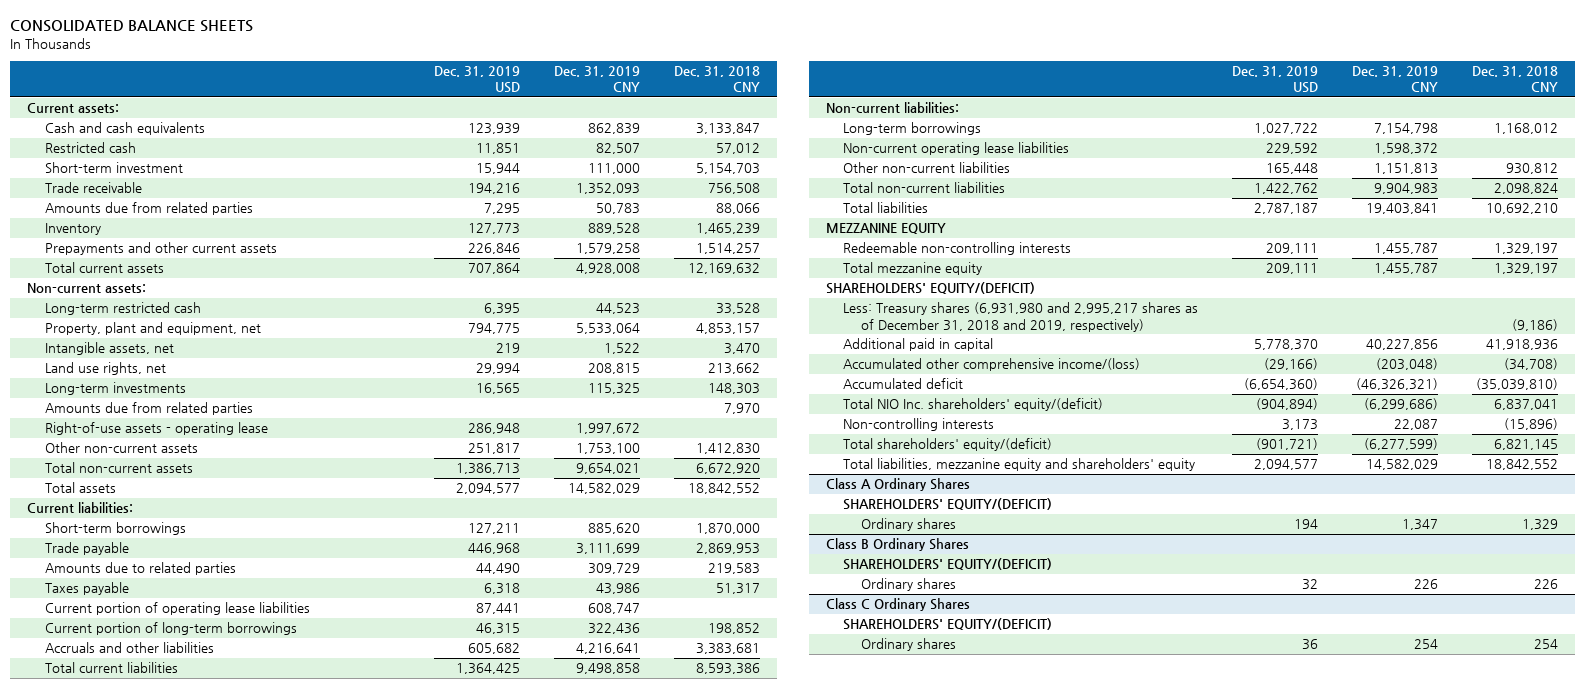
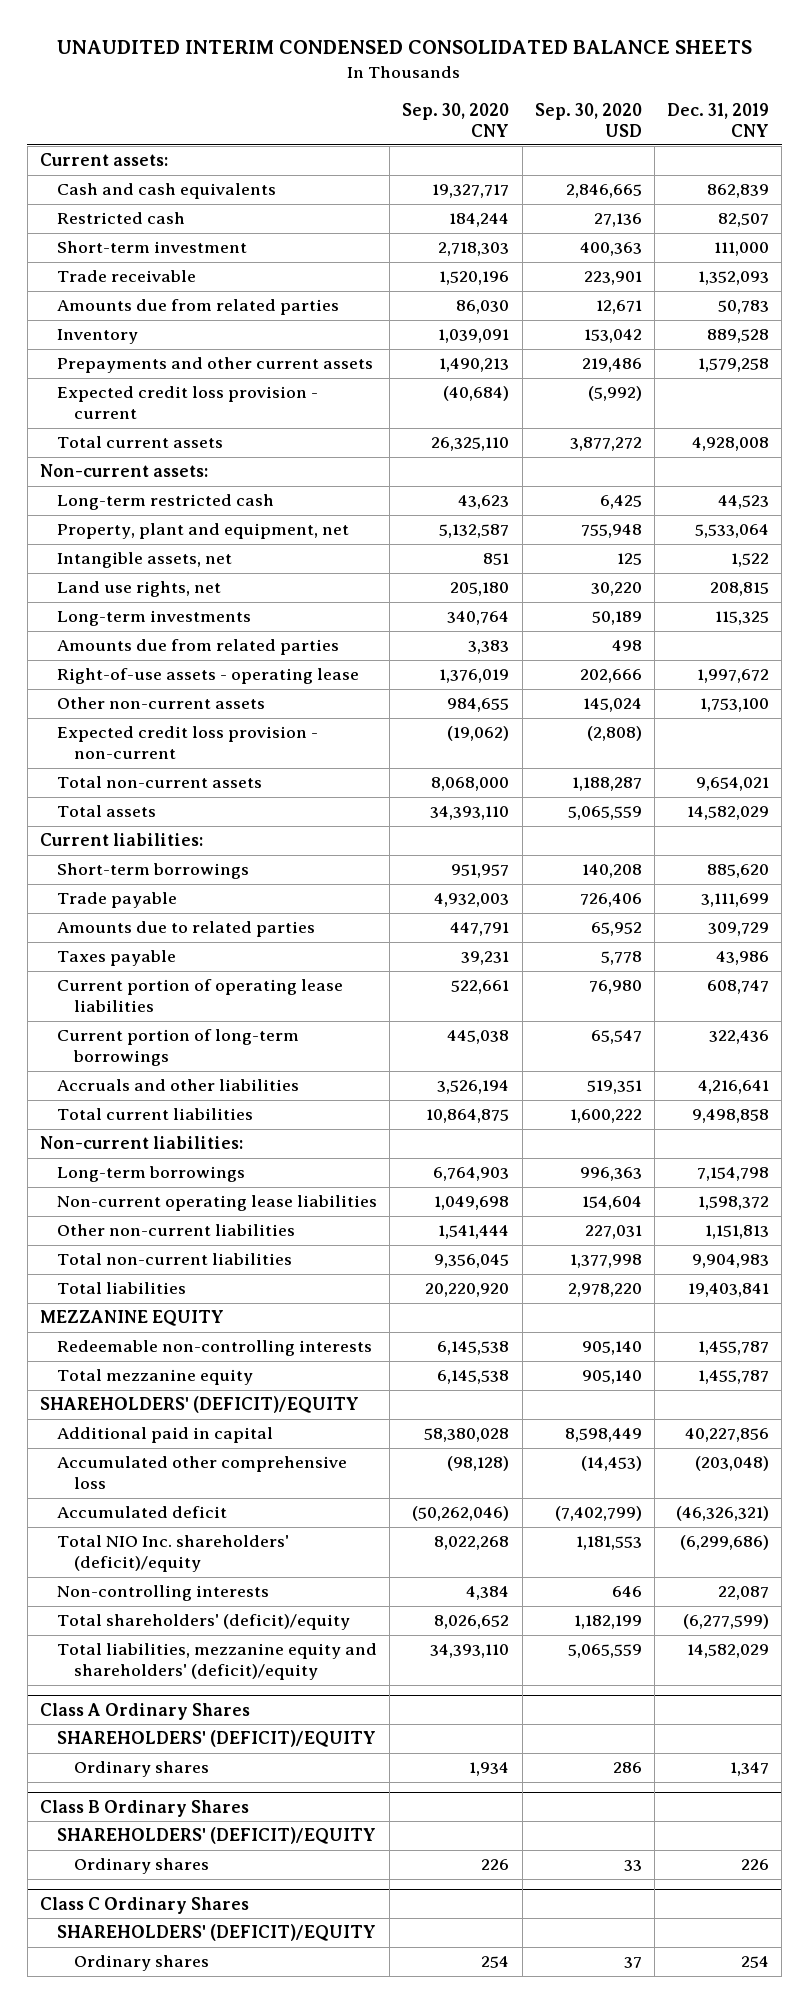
[10,20,254,33] CONSOLIDATED BALANCE SHEETS -> [57,40,753,55] UNAUDITED INTERIM CONDENSED CONSOLIDATED BALANCE SHEETS
[433,66,520,94] Dec. 31, 2019 USD -> none
[673,66,760,93] Dec. 31, 2018 CNY -> none
none -> [402,102,510,137] Sep. 30, 2020 CNY
none -> [534,102,642,137] Sep. 30, 2020 USD
none -> [57,386,319,420] Expected credit loss provision - current
none -> [57,726,319,760] Expected credit loss provision - non-current
[843,302,1199,332] Less: Treasury shares (6,931,980 and 2,995,217 shares as of December 31, 2018 and 2019, respectively) -> none
[825,282,1035,295] SHAREHOLDERS' EQUITY/(DEFICIT) -> [39,1396,359,1414] SHAREHOLDERS' (DEFICIT)/EQUITY
[843,358,1141,372] Accumulated other comprehensive income/(loss) -> [57,1456,348,1490] Accumulated other comprehensive loss
[843,398,1104,412] Total NIO Inc. shareholders' equity/(deficit) -> [57,1535,290,1573] Total NIO Inc. shareholders' (deficit)/equity
[843,438,1053,452] Total shareholders' equity/(deficit) -> [57,1614,351,1631] Total shareholders' (deficit)/equity
[843,458,1196,472] Total liabilities, mezzanine equity and shareholders' equity -> [57,1643,378,1681] Total liabilities, mezzanine equity and shareholders' (deficit)/equity
[843,498,1053,511] SHAREHOLDERS' EQUITY/(DEFICIT) -> [57,1730,377,1748] SHAREHOLDERS' (DEFICIT)/EQUITY
[843,558,1053,571] SHAREHOLDERS' EQUITY/(DEFICIT) -> [57,1827,377,1845] SHAREHOLDERS' (DEFICIT)/EQUITY
[843,618,1053,631] SHAREHOLDERS' EQUITY/(DEFICIT) -> [57,1924,377,1942] SHAREHOLDERS' (DEFICIT)/EQUITY

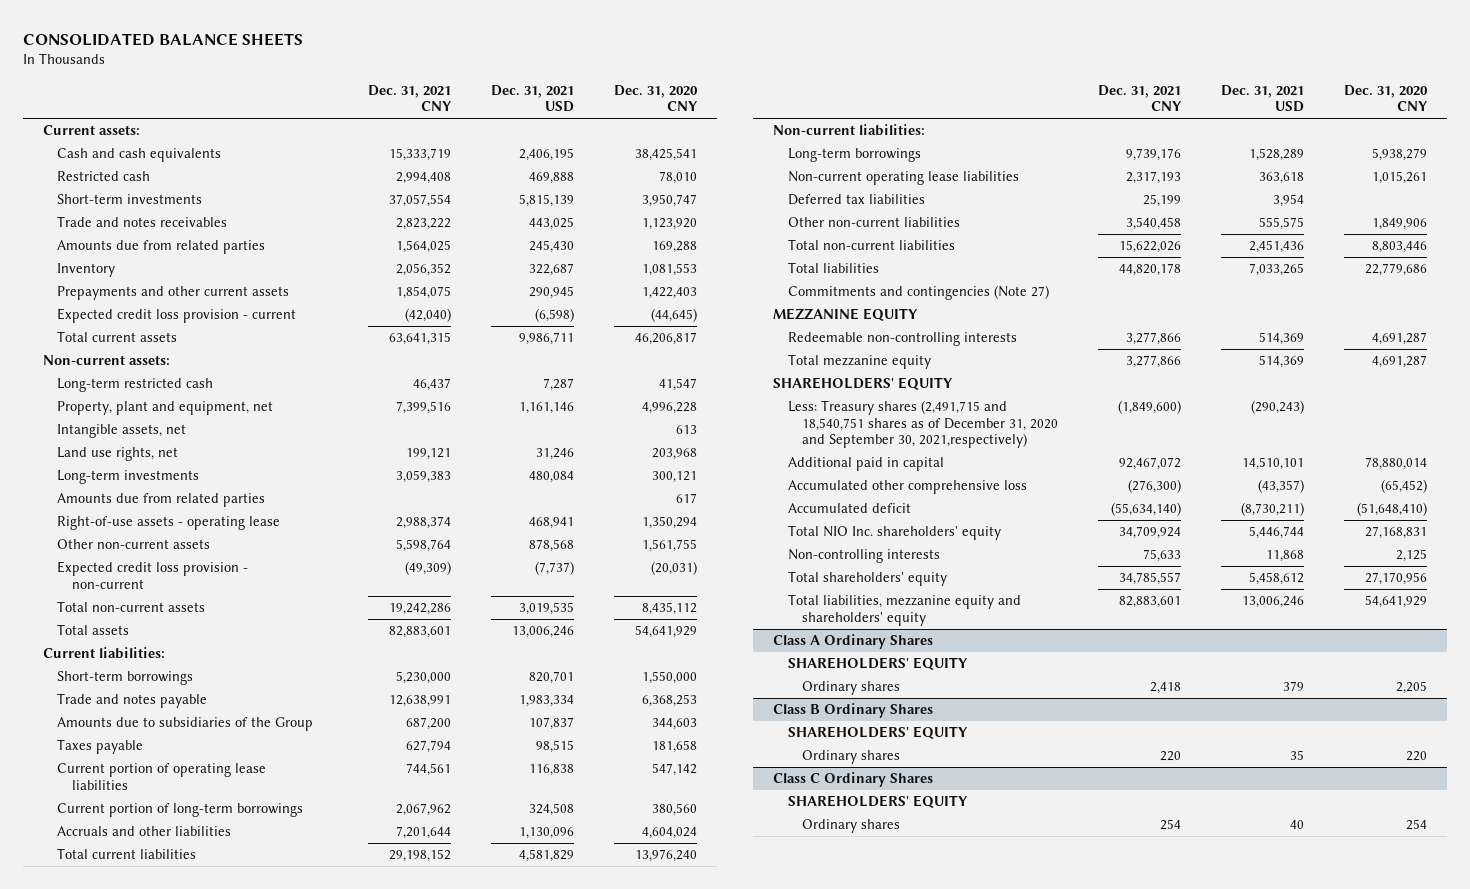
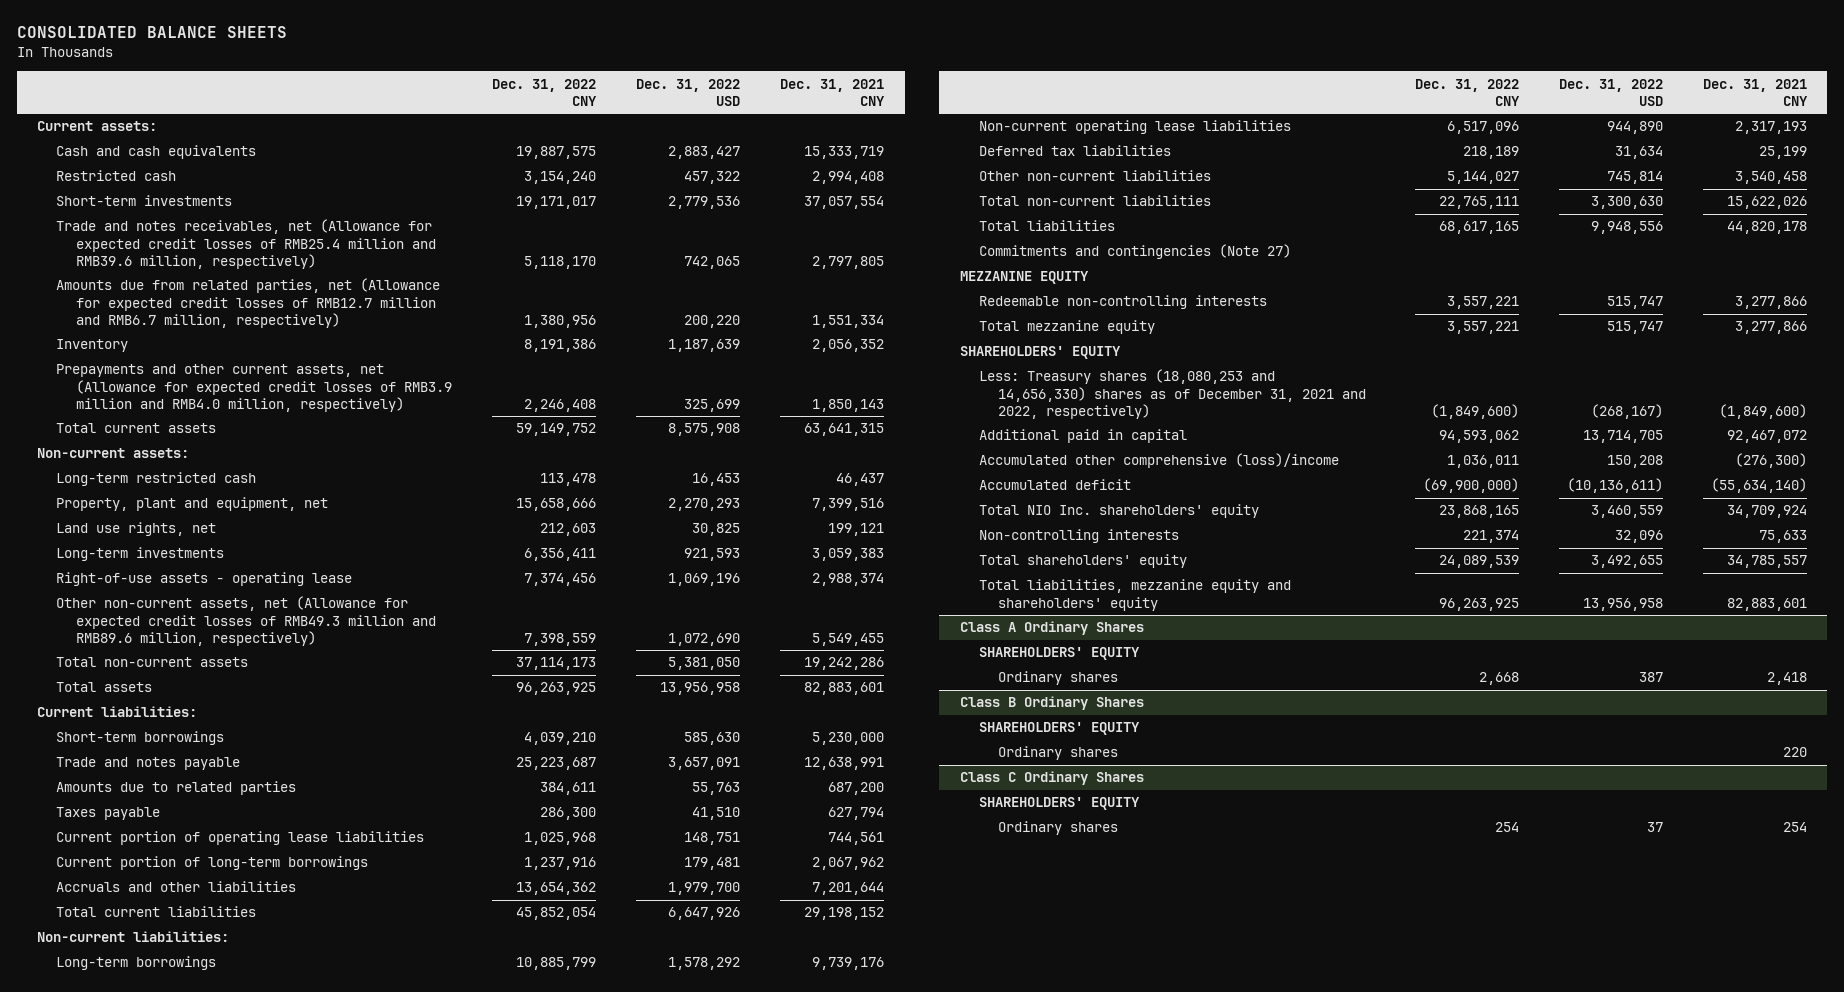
[491,84,575,113] Dec. 31, 2021 USD -> none
[614,84,699,112] Dec. 31, 2020 CNY -> none
none -> [491,78,597,106] Dec. 31, 2022 CNY
none -> [636,78,741,106] Dec. 31, 2022 USD
[57,216,228,228] Trade and notes receivables -> [56,219,436,269] Trade and notes receivables, net (Allowance for expected credit losses of RMB25.4 million and RMB39.6 million, respectively)
[396,218,452,231] 2,823,222 -> [812,255,885,269] 2,797,805
[57,240,266,255] Amounts due from related parties -> [56,278,441,328] Amounts due from related parties, net (Allowance for expected credit losses of RMB12.7 million and RMB6.7 million, respectively)
[396,240,452,254] 1,564,025 -> [812,314,885,328] 1,551,334
[57,308,297,324] Expected credit loss provision - current -> none
[57,286,290,301] Prepayments and other current assets -> [56,364,452,412] Prepayments and other current assets, net (Allowance for expected credit losses of RMB3.9 million and RMB4.0 million, respectively)
[396,286,452,300] 1,854,075 -> [812,398,885,412] 1,850,143
[57,424,187,439] Intangible assets, net -> none
[57,493,266,508] Amounts due from related parties -> none
[57,561,249,589] Expected credit loss provision - non-current -> none
[57,539,211,550] Other non-current assets -> [56,596,436,646] Other non-current assets, net (Allowance for expected credit losses of RMB49.3 million and RMB89.6 million, respectively)
[396,539,452,553] 5,598,764 -> [812,632,885,646] 5,549,455
[57,717,314,732] Amounts due to subsidiaries of the Group -> [56,781,297,796] Amounts due to related parties
[787,400,1059,449] Less: Treasury shares (2,491,715 and 18,540,751 shares as of December 31, 2020 and September 30, 2021,respectively) -> [978,369,1367,419] Less: Treasury shares (18,080,253 and 14,656,330) shares as of December 31, 2021 and 2022, respectively)
[787,480,1027,495] Accumulated other comprehensive loss -> [978,453,1339,469] Accumulated other comprehensive (loss)/income

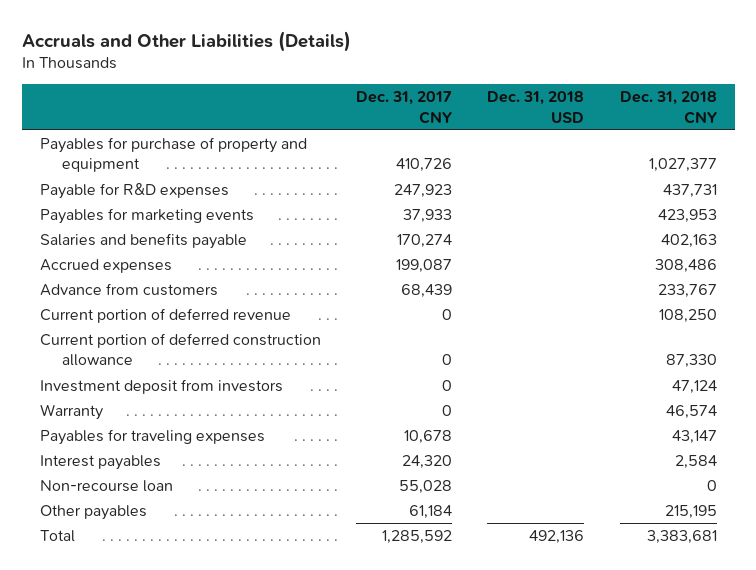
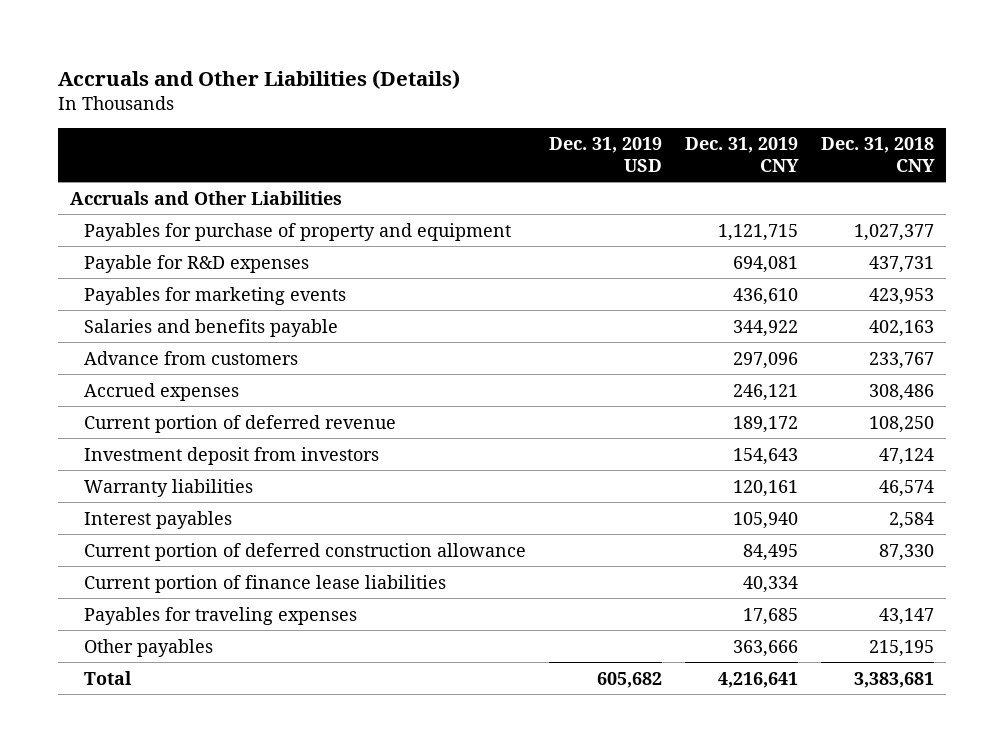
[356,91,453,124] Dec. 31, 2017 CNY -> none
[487,91,585,123] Dec. 31, 2018 USD -> none
none -> [549,137,663,172] Dec. 31, 2019 USD
none -> [685,137,800,172] Dec. 31, 2019 CNY
none -> [69,190,342,205] Accruals and Other Liabilities
[39,259,172,274] Accrued expenses -> [84,382,240,401] Accrued expenses
[39,404,103,421] Warranty -> [84,478,254,497] Warranty liabilities
[39,480,173,493] Non-recourse loan -> none
[39,333,321,367] Current portion of deferred construction allowance -> [84,542,527,561] Current portion of deferred construction allowance
none -> [84,574,447,593] Current portion of finance lease liabilities
[39,429,265,446] Payables for traveling expenses -> [84,606,358,625] Payables for traveling expenses

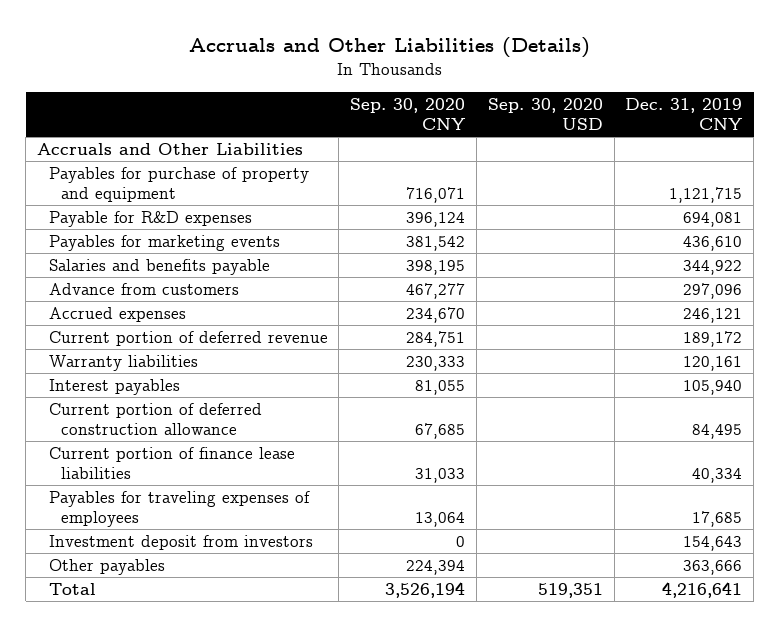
[549,137,663,172] Dec. 31, 2019 USD -> none
[821,137,936,172] Dec. 31, 2018 CNY -> none
none -> [350,97,467,130] Sep. 30, 2020 CNY
none -> [487,97,603,130] Sep. 30, 2020 USD
[84,606,358,625] Payables for traveling expenses -> [48,491,310,527] Payables for traveling expenses of employees
[84,446,380,465] Investment deposit from investors -> [48,535,313,551] Investment deposit from investors

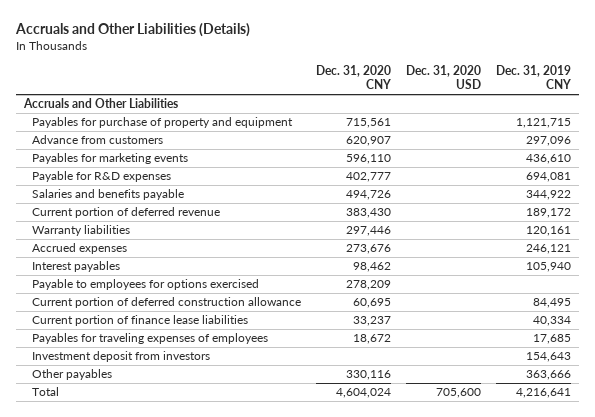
[350,97,467,130] Sep. 30, 2020 CNY -> none
[487,97,603,130] Sep. 30, 2020 USD -> none
none -> [316,64,392,90] Dec. 31, 2020 CNY
none -> [406,64,482,90] Dec. 31, 2020 USD
[48,283,239,296] Advance from customers -> [32,135,164,145] Advance from customers
[48,211,252,228] Payable for R&D expenses -> [32,171,172,183] Payable for R&D expenses
[48,307,186,323] Accrued expenses -> [32,243,128,255] Accrued expenses
none -> [32,279,260,291] Payable to employees for options exercised

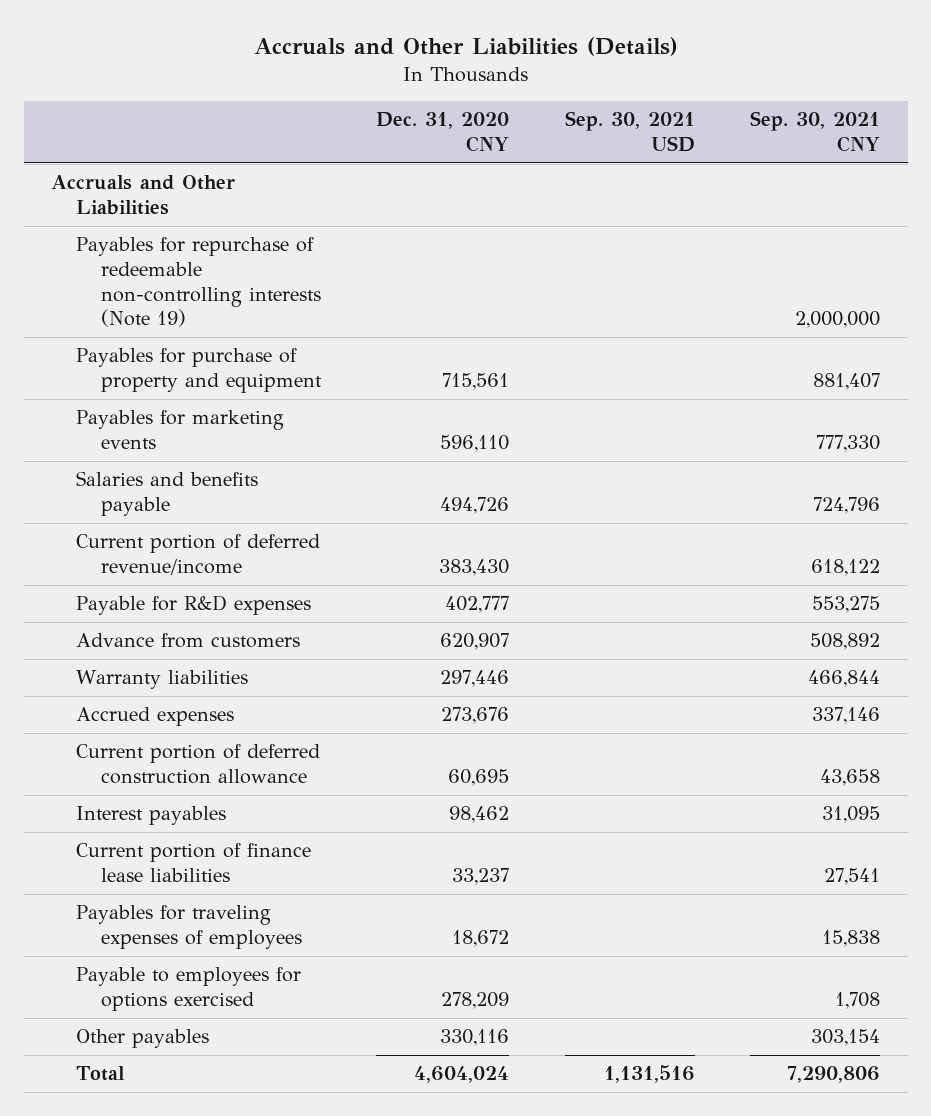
[406,64,482,90] Dec. 31, 2020 USD -> none
[496,64,572,90] Dec. 31, 2019 CNY -> none
none -> [564,111,695,152] Sep. 30, 2021 USD
none -> [750,111,881,152] Sep. 30, 2021 CNY
none -> [75,237,321,328] Payables for repurchase of redeemable non-controlling interests (Note 19)
[32,207,221,219] Current portion of deferred revenue -> [75,534,320,576] Current portion of deferred revenue/income
[32,171,172,183] Payable for R&D expenses -> [75,595,311,616] Payable for R&D expenses
[32,135,164,145] Advance from customers -> [75,633,300,649] Advance from customers
[32,261,121,273] Interest payables -> [75,806,226,826] Interest payables
[32,351,211,363] Investment deposit from investors -> none
[32,279,260,291] Payable to employees for options exercised -> [75,967,301,1012] Payable to employees for options exercised

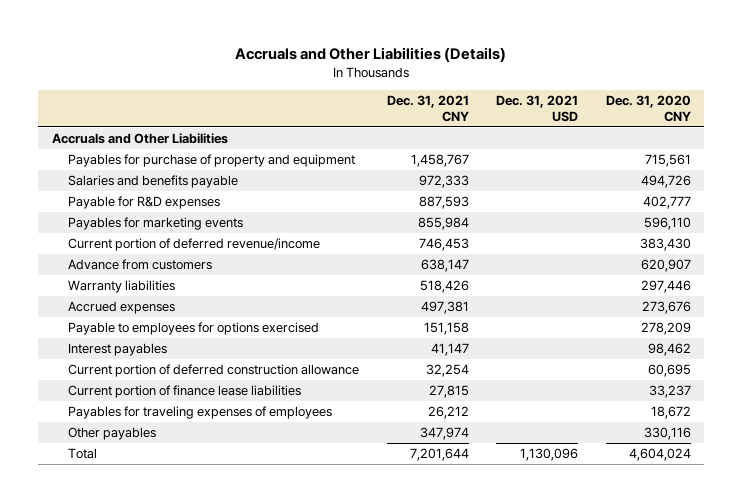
[564,111,695,152] Sep. 30, 2021 USD -> none
[750,111,881,152] Sep. 30, 2021 CNY -> none
none -> [386,94,469,122] Dec. 31, 2021 CNY
none -> [496,94,579,122] Dec. 31, 2021 USD
[75,237,321,328] Payables for repurchase of redeemable non-controlling interests (Note 19) -> none
[75,410,284,450] Payables for marketing events -> [68,217,244,231] Payables for marketing events
[75,534,320,576] Current portion of deferred revenue/income -> [68,238,321,252] Current portion of deferred revenue/income
[75,967,301,1012] Payable to employees for options exercised -> [68,322,320,336] Payable to employees for options exercised
[75,744,320,785] Current portion of deferred construction allowance -> [68,364,360,378] Current portion of deferred construction allowance

